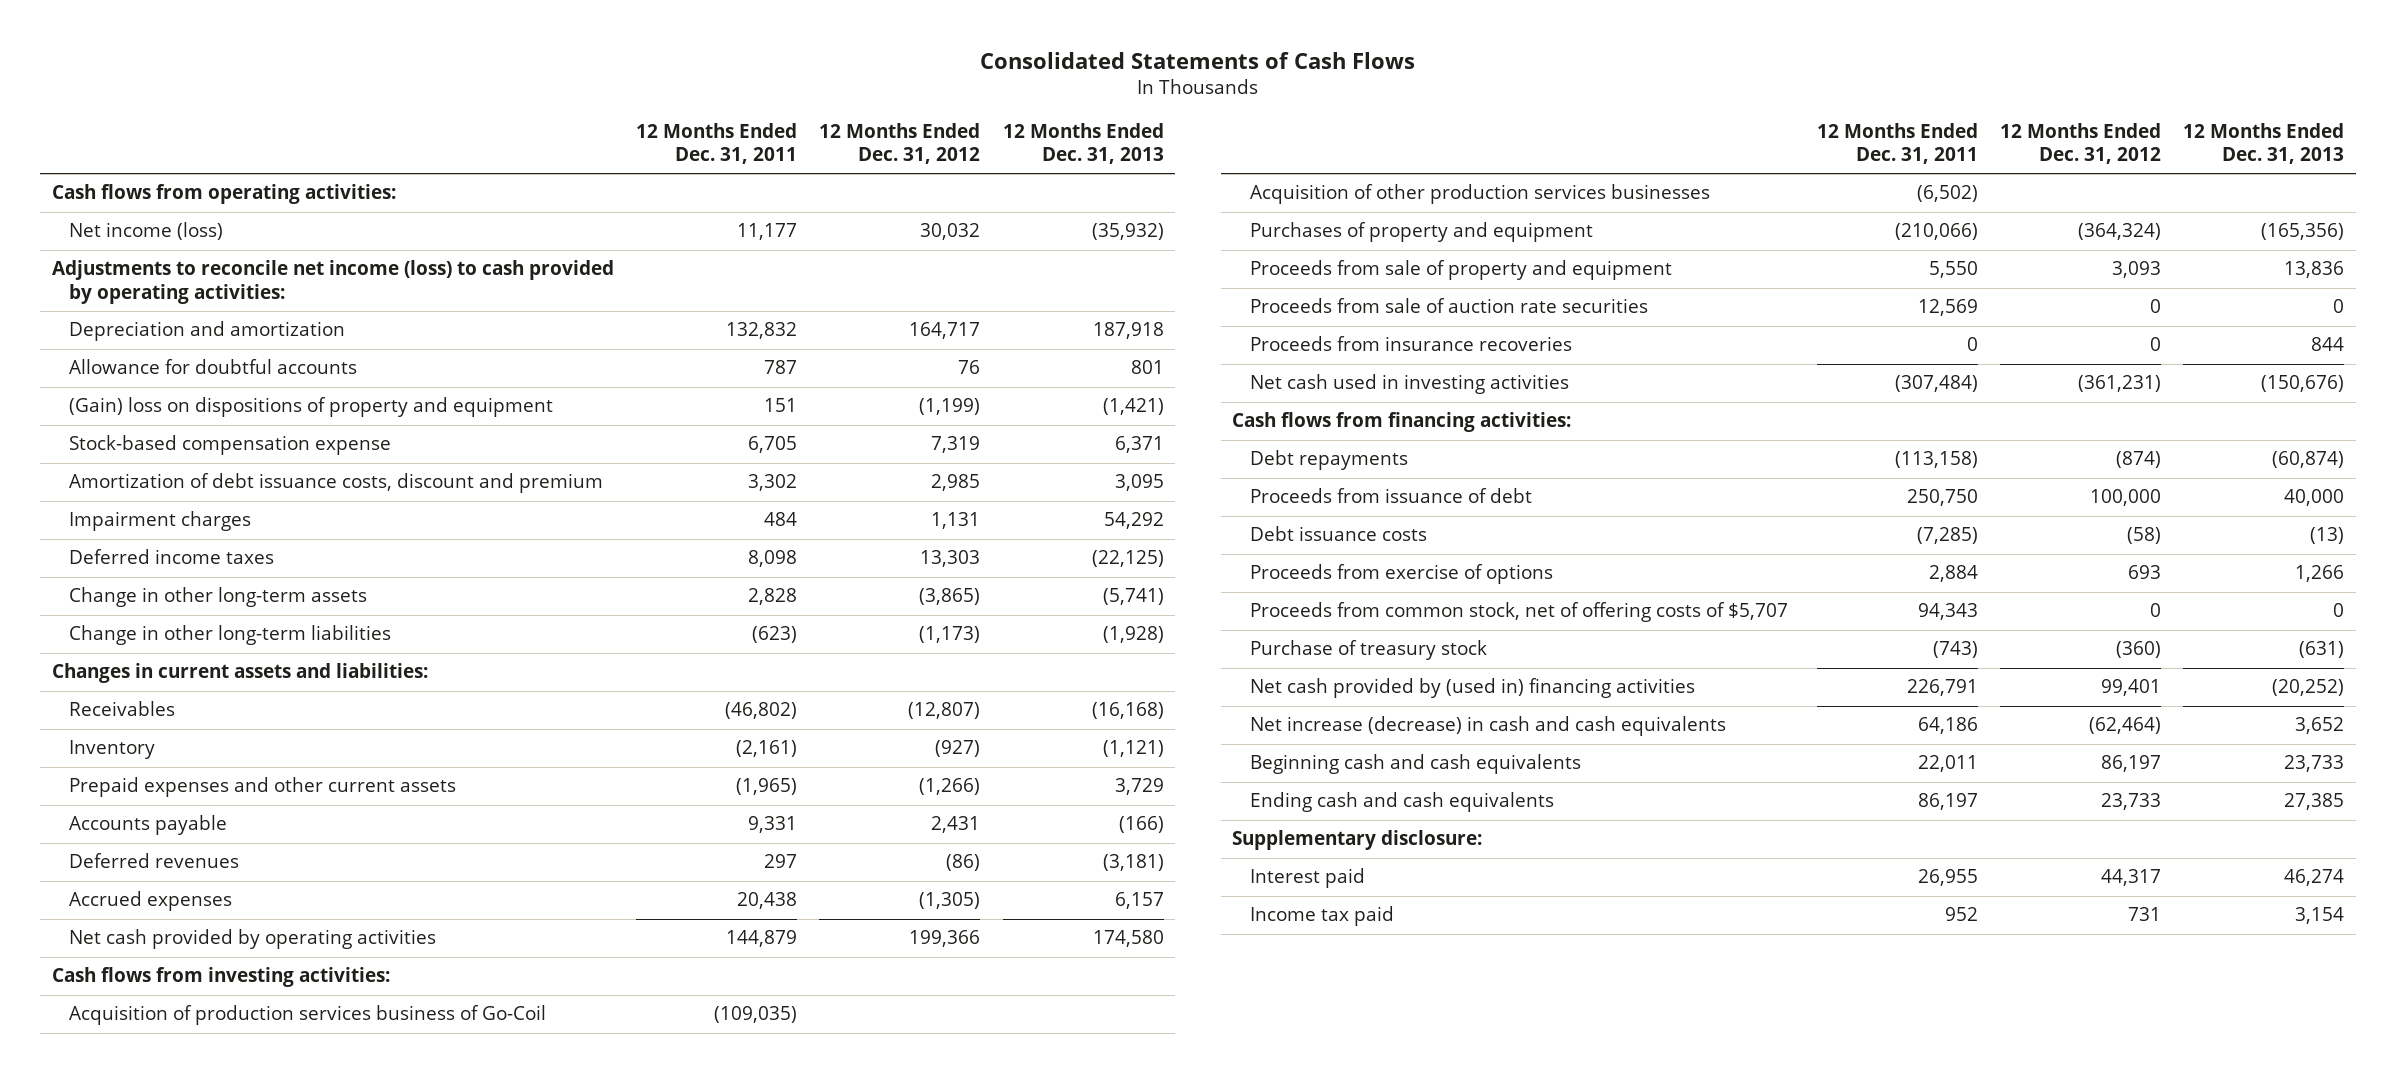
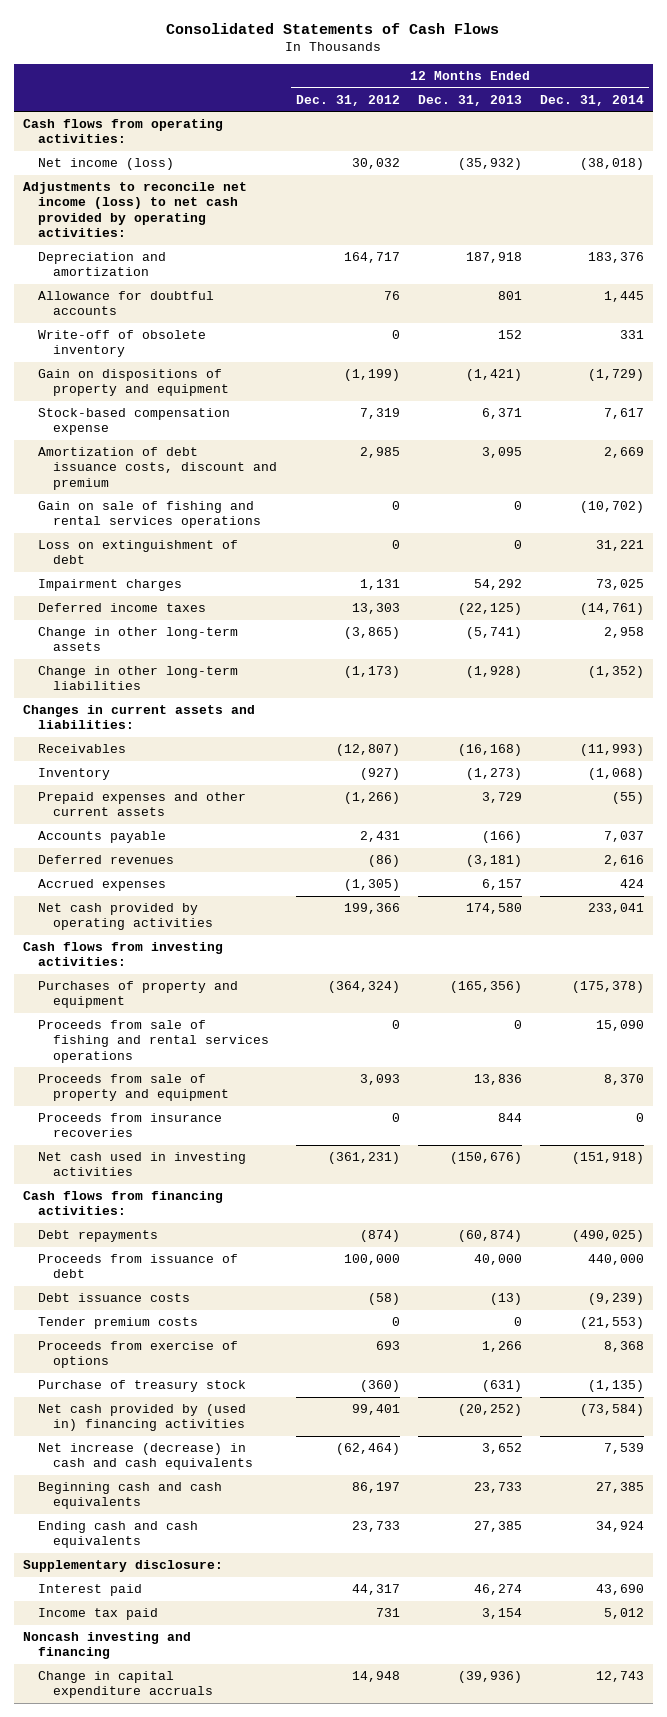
[636,122,798,165] 12 Months Ended Dec. 31, 2011 -> none
none -> [540,94,645,106] Dec. 31, 2014
[51,260,614,304] Adjustments to reconcile net income (loss) to cash provided by operating activities: -> [22,182,247,238] Adjustments to reconcile net income (loss) to net cash provided by operating activities:
none -> [38,330,207,358] Write-off of obsolete inventory
[69,397,554,418] (Gain) loss on dispositions of property and equipment -> [38,369,230,397] Gain on dispositions of property and equipment
none -> [38,501,262,529] Gain on sale of fishing and rental services operations
none -> [38,540,239,565] Loss on extinguishment of debt
[1102,740,1164,758] (1,121) -> [465,768,522,781] (1,273)
[69,1005,547,1026] Acquisition of production services business of Go-Coil -> none
[1250,184,1711,205] Acquisition of other production services businesses -> none
none -> [38,1020,270,1063] Proceeds from sale of fishing and rental services operations
[1250,298,1649,314] Proceeds from sale of auction rate securities -> none
none -> [38,1317,199,1330] Tender premium costs
[1250,602,1789,623] Proceeds from common stock, net of offering costs of $5,707 -> none
none -> [22,1632,191,1660] Noncash investing and financing
none -> [38,1671,214,1699] Change in capital expenditure accruals

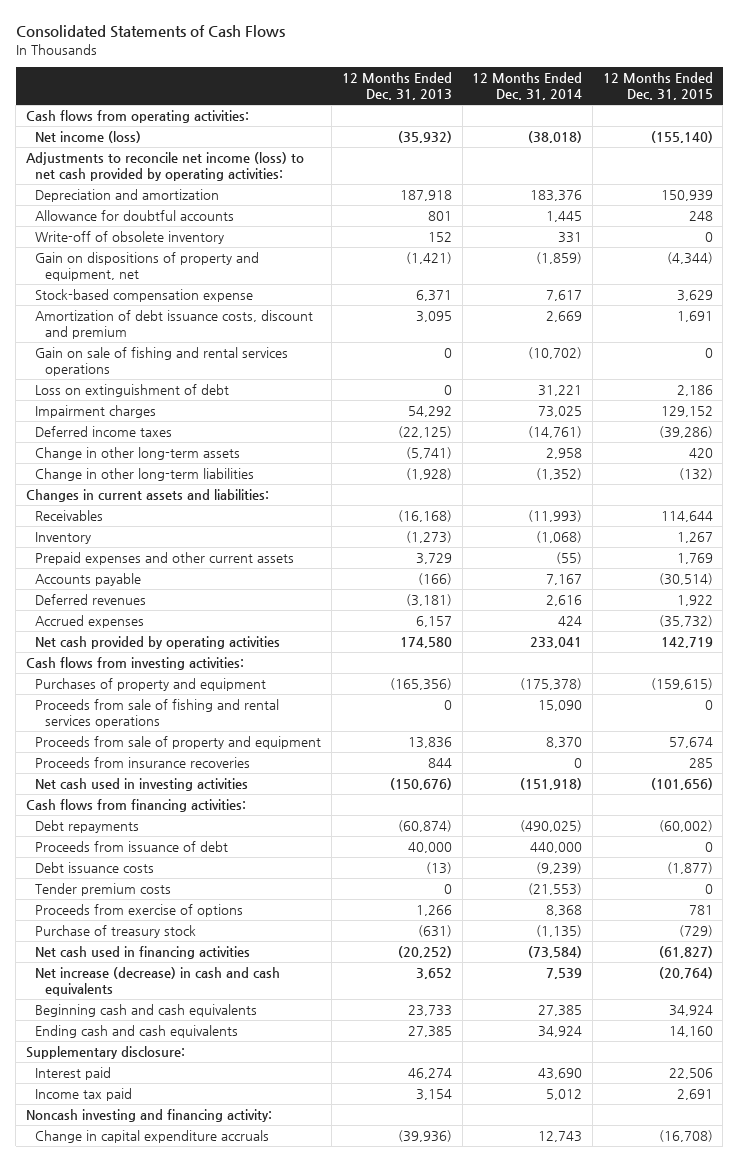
[295,94,400,106] Dec. 31, 2012 -> none
none -> [602,72,713,100] 12 Months Ended Dec. 31, 2015
[38,369,230,397] Gain on dispositions of property and equipment -> [35,252,260,282] Gain on dispositions of property and equipment, net
[588,369,645,382] (1,729) -> [536,252,583,265] (1,859)
[604,831,645,843] 7,037 -> [546,574,583,586] 7,167
[38,1404,247,1432] Net cash provided by (used in) financing activities -> [35,946,251,960] Net cash used in financing activities
[22,1632,191,1660] Noncash investing and financing -> [25,1109,272,1123] Noncash investing and financing activity:

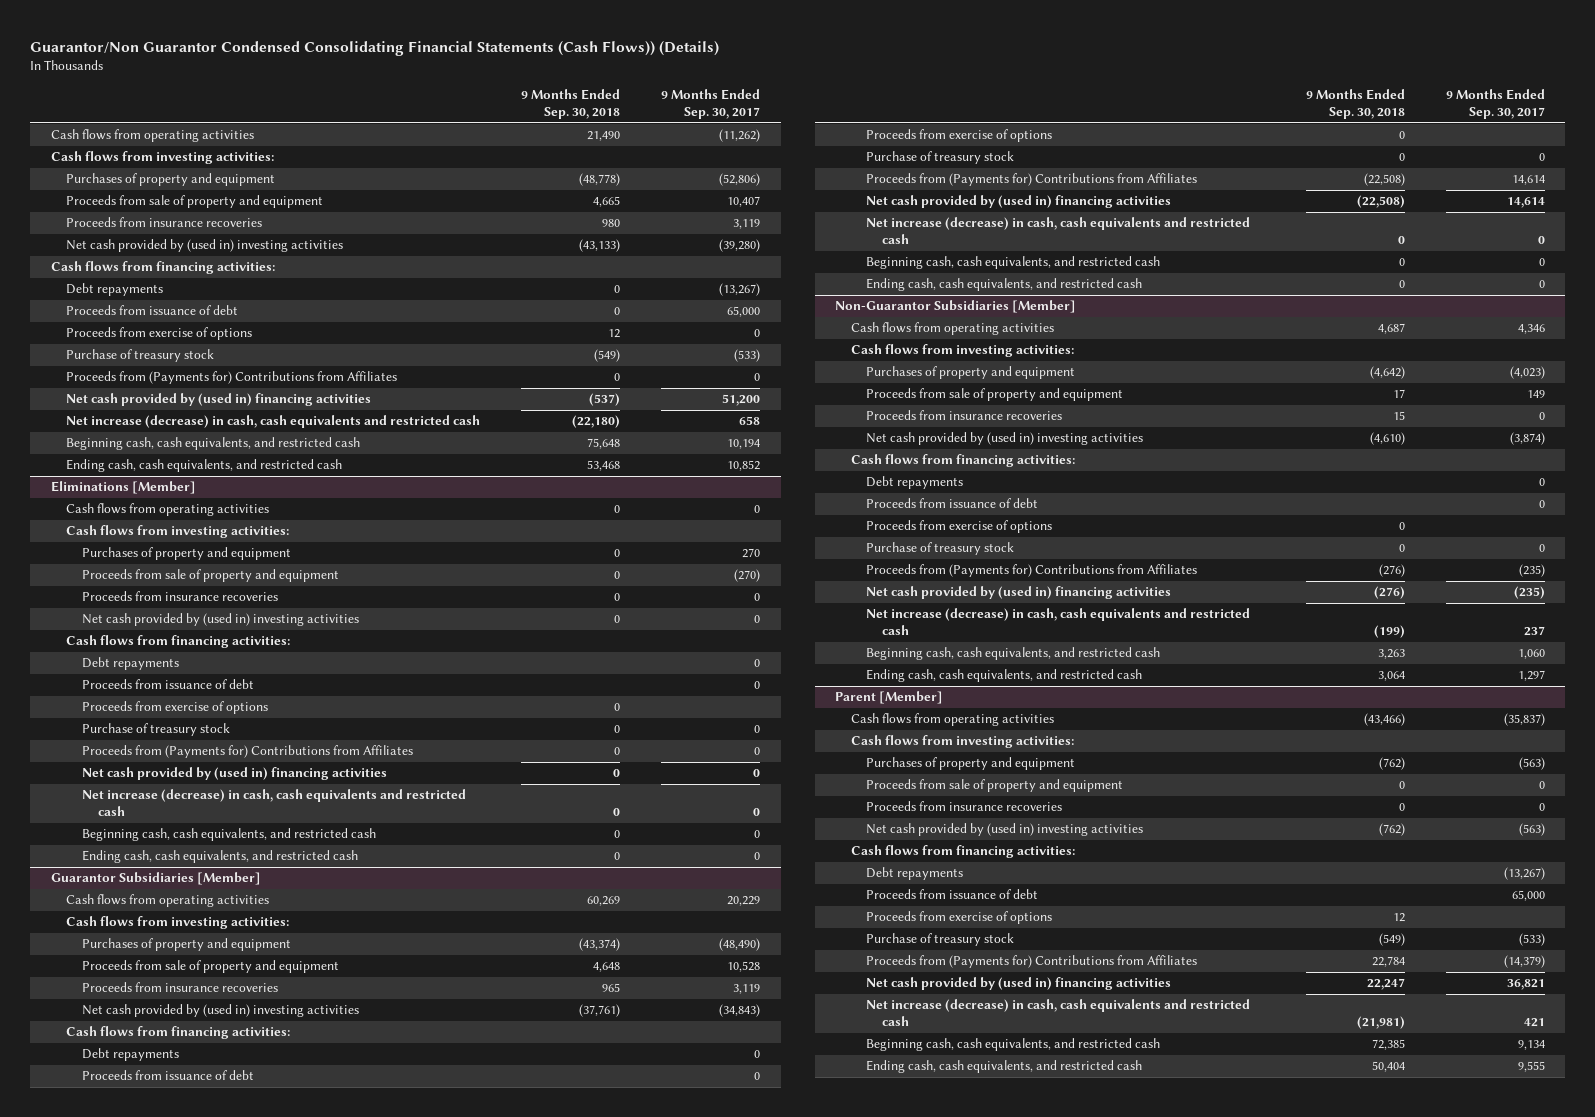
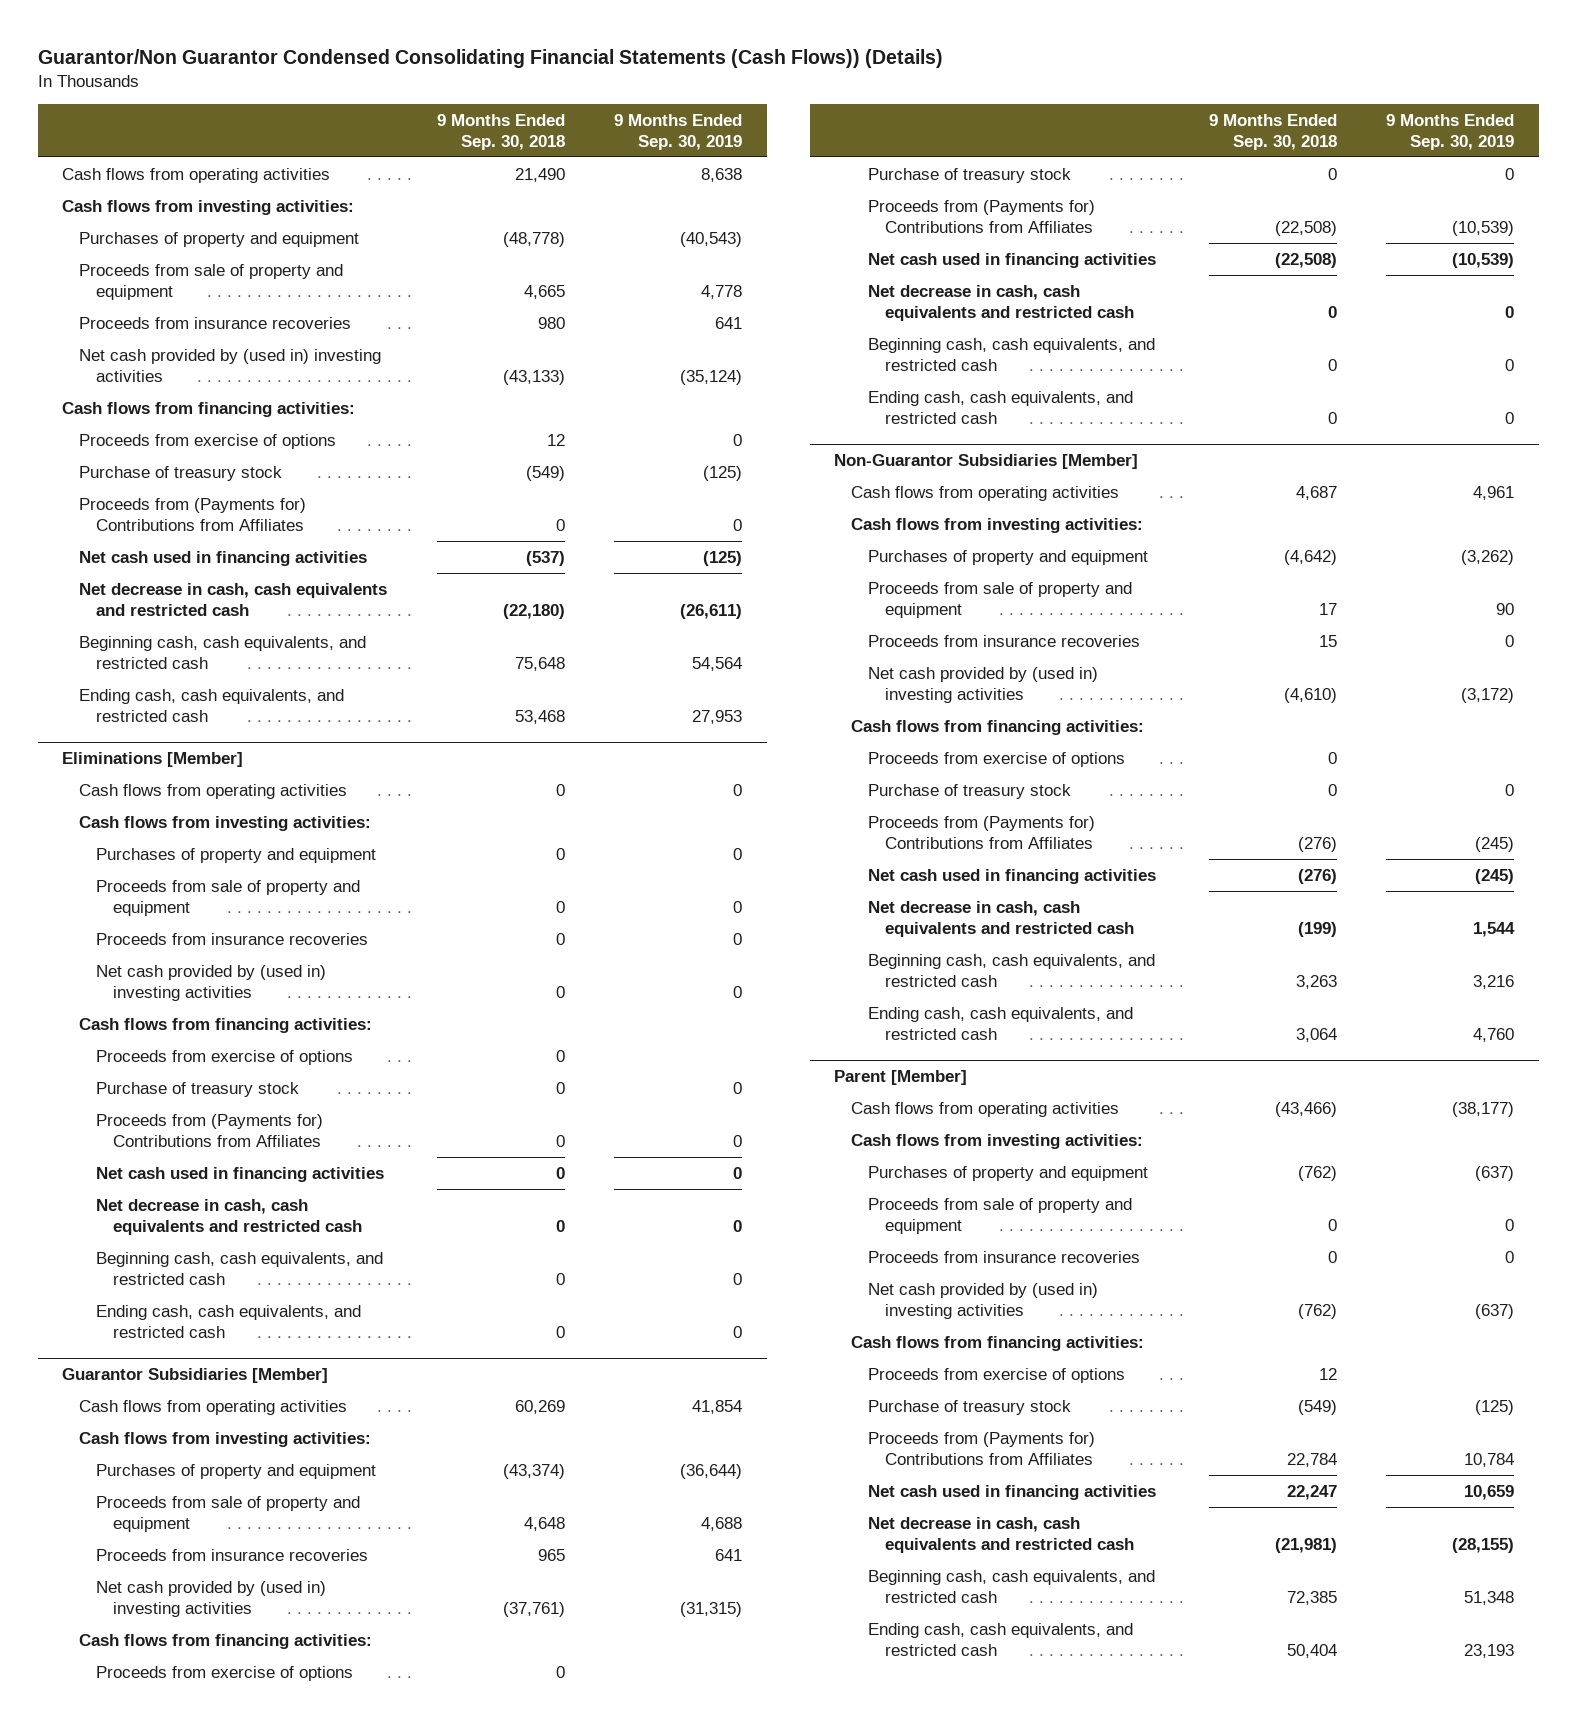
[661,89,761,119] 9 Months Ended Sep. 30, 2017 -> none
none -> [614,114,743,150] 9 Months Ended Sep. 30, 2019
[66,283,164,297] Debt repayments -> none
[66,305,239,316] Proceeds from issuance of debt -> none
[66,393,372,407] Net cash provided by (used in) financing activities -> [79,550,368,566] Net cash used in financing activities
[66,415,481,429] Net increase (decrease) in cash, cash equivalents and restricted cash -> [79,582,388,616] Net decrease in cash, cash equivalents and restricted cash
[82,657,180,671] Debt repayments -> none
[82,679,255,690] Proceeds from issuance of debt -> none
[82,767,388,781] Net cash provided by (used in) financing activities -> [96,1166,385,1182] Net cash used in financing activities
[82,789,467,817] Net increase (decrease) in cash, cash equivalents and restricted cash -> [96,1198,363,1235] Net decrease in cash, cash equivalents and restricted cash
[82,1048,180,1062] Debt repayments -> none
[82,1070,255,1081] Proceeds from issuance of debt -> none
[866,195,1172,209] Net cash provided by (used in) financing activities -> [868,252,1157,268] Net cash used in financing activities
[866,217,1251,245] Net increase (decrease) in cash, cash equivalents and restricted cash -> [868,284,1135,321] Net decrease in cash, cash equivalents and restricted cash
[866,476,964,490] Debt repayments -> none
[866,498,1039,509] Proceeds from issuance of debt -> none
[866,586,1172,600] Net cash provided by (used in) financing activities -> [868,868,1157,884] Net cash used in financing activities
[866,608,1251,636] Net increase (decrease) in cash, cash equivalents and restricted cash -> [868,900,1135,937] Net decrease in cash, cash equivalents and restricted cash
[866,867,964,881] Debt repayments -> none
[866,889,1039,900] Proceeds from issuance of debt -> none
[866,977,1172,991] Net cash provided by (used in) financing activities -> [868,1484,1157,1500] Net cash used in financing activities
[866,999,1251,1027] Net increase (decrease) in cash, cash equivalents and restricted cash -> [868,1516,1135,1553] Net decrease in cash, cash equivalents and restricted cash

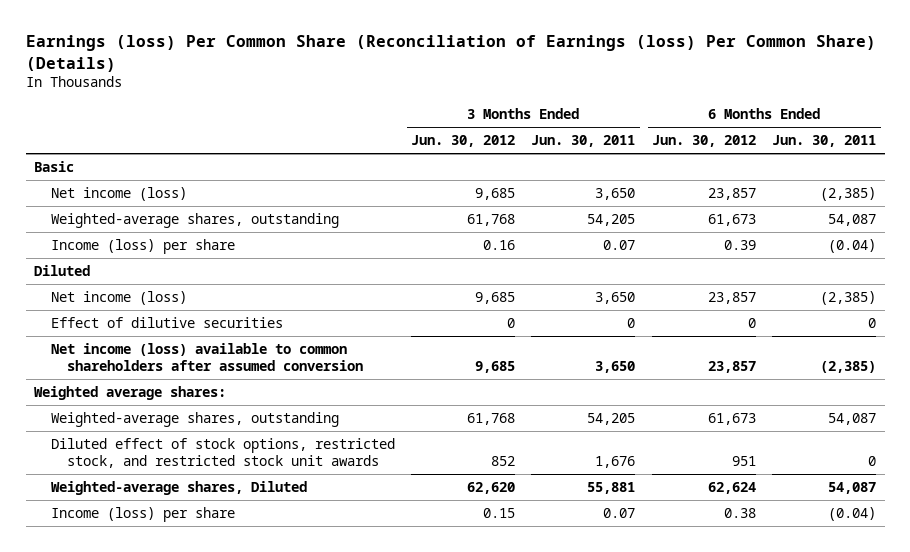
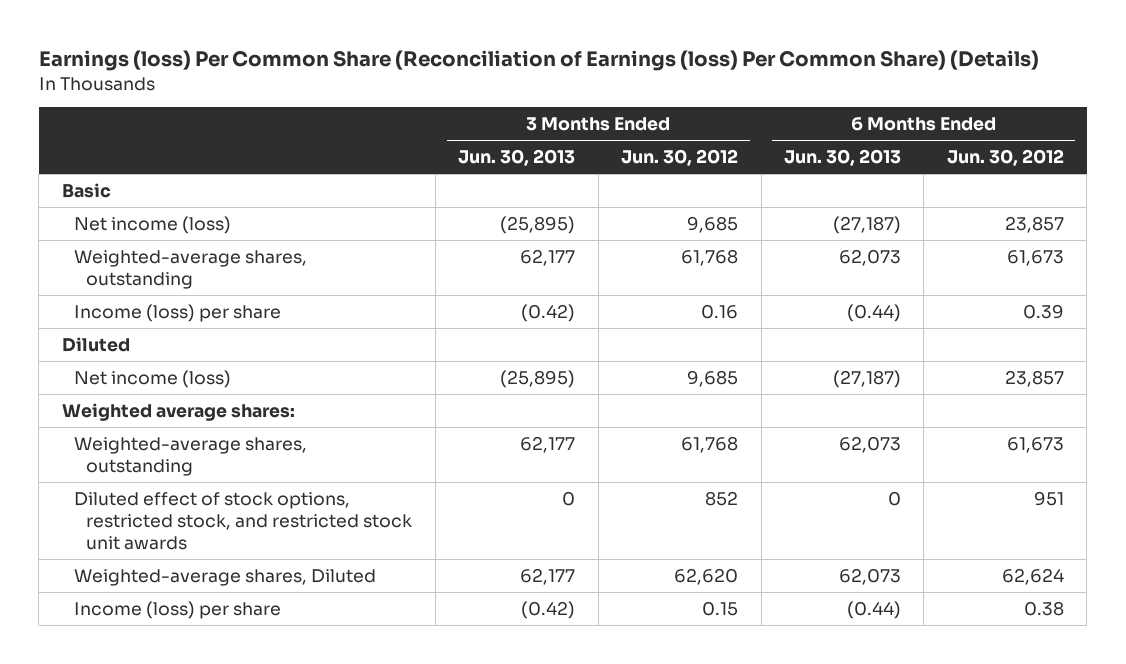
[531,135,636,148] Jun. 30, 2011 -> none
[772,135,877,148] Jun. 30, 2011 -> none
none -> [458,149,576,167] Jun. 30, 2013
none -> [783,149,901,167] Jun. 30, 2013
[50,317,283,329] Effect of dilutive securities -> none
[50,343,364,372] Net income (loss) available to common shareholders after assumed conversion -> none

